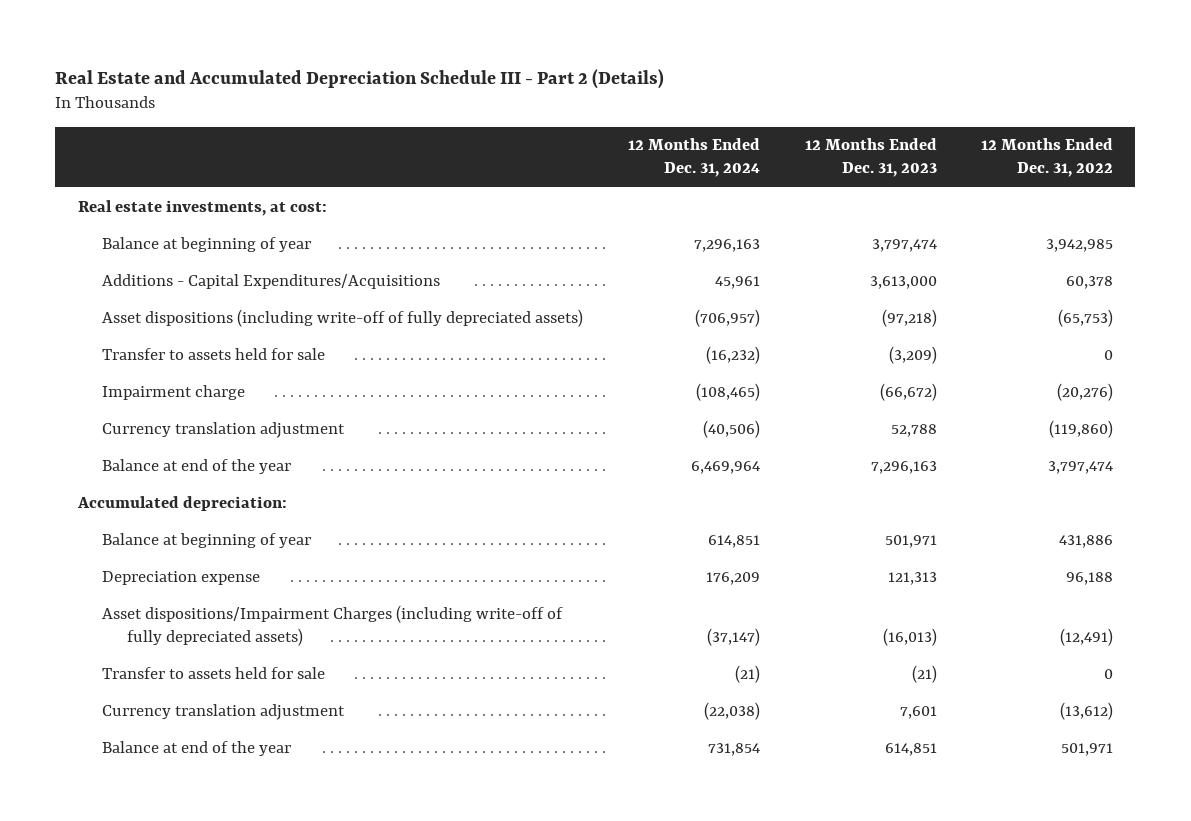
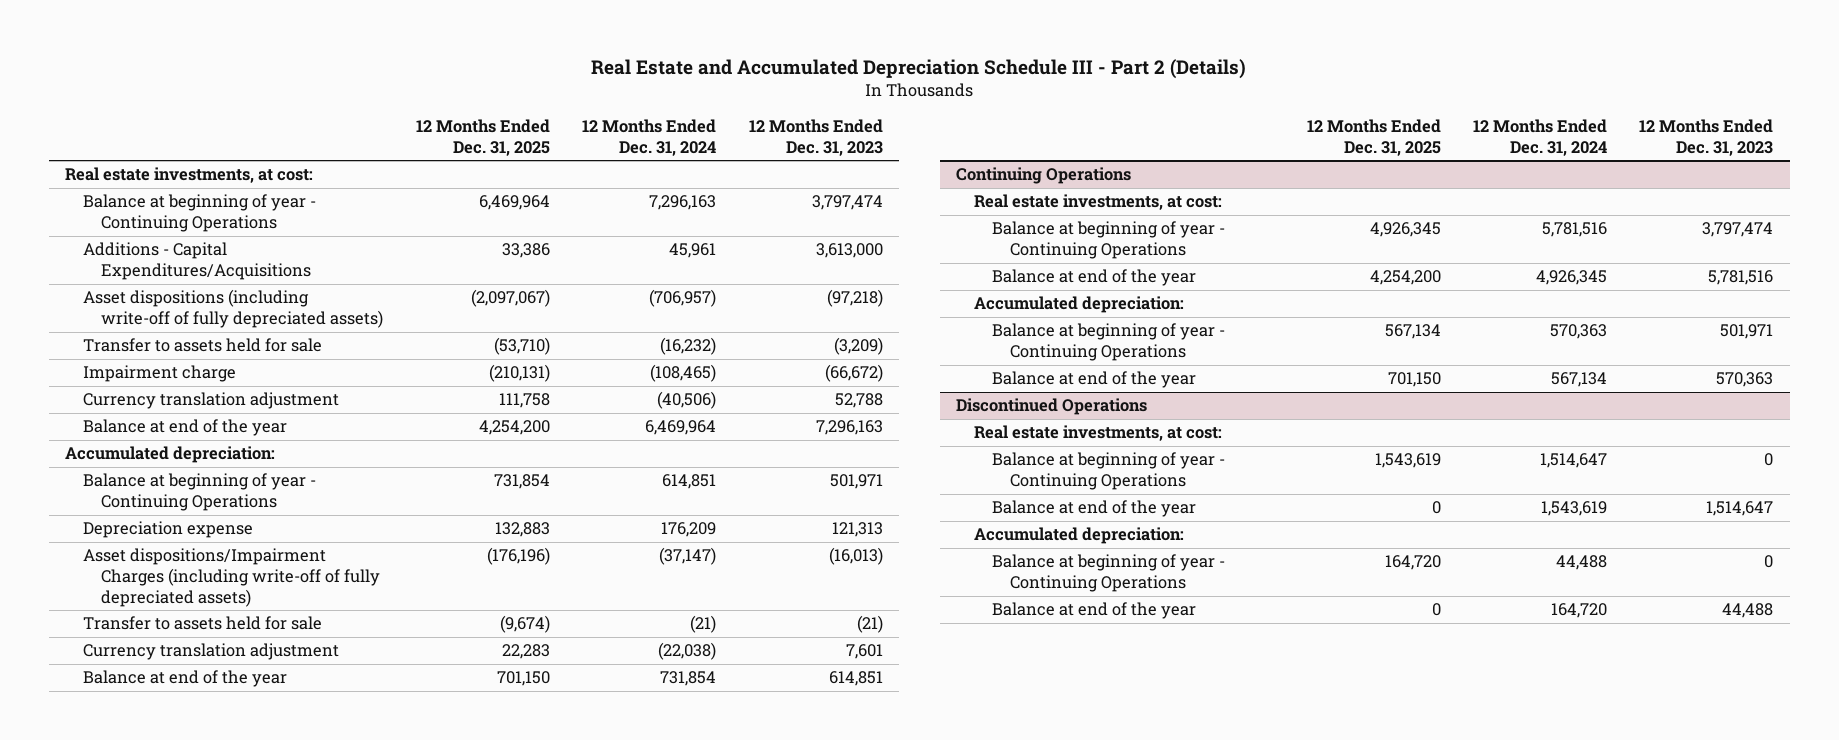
[981,138,1114,178] 12 Months Ended Dec. 31, 2022 -> none
none -> [415,118,550,156] 12 Months Ended Dec. 31, 2025
[102,236,312,252] Balance at beginning of year -> [83,194,317,233] Balance at beginning of year - Continuing Operations
[102,532,312,548] Balance at beginning of year -> [83,473,317,512] Balance at beginning of year - Continuing Operations
none -> [955,167,1131,185] Continuing Operations
none -> [973,194,1222,211] Real estate investments, at cost:
none -> [992,221,1226,260] Balance at beginning of year - Continuing Operations
none -> [992,269,1197,287] Balance at end of the year
none -> [973,296,1184,314] Accumulated depreciation:
none -> [992,323,1226,362] Balance at beginning of year - Continuing Operations
none -> [992,371,1197,389] Balance at end of the year
none -> [955,398,1147,416] Discontinued Operations
none -> [973,425,1222,442] Real estate investments, at cost:
none -> [992,452,1226,491] Balance at beginning of year - Continuing Operations
none -> [992,500,1197,518] Balance at end of the year
none -> [973,527,1184,545] Accumulated depreciation:
none -> [992,554,1226,593] Balance at beginning of year - Continuing Operations
none -> [992,602,1197,620] Balance at end of the year

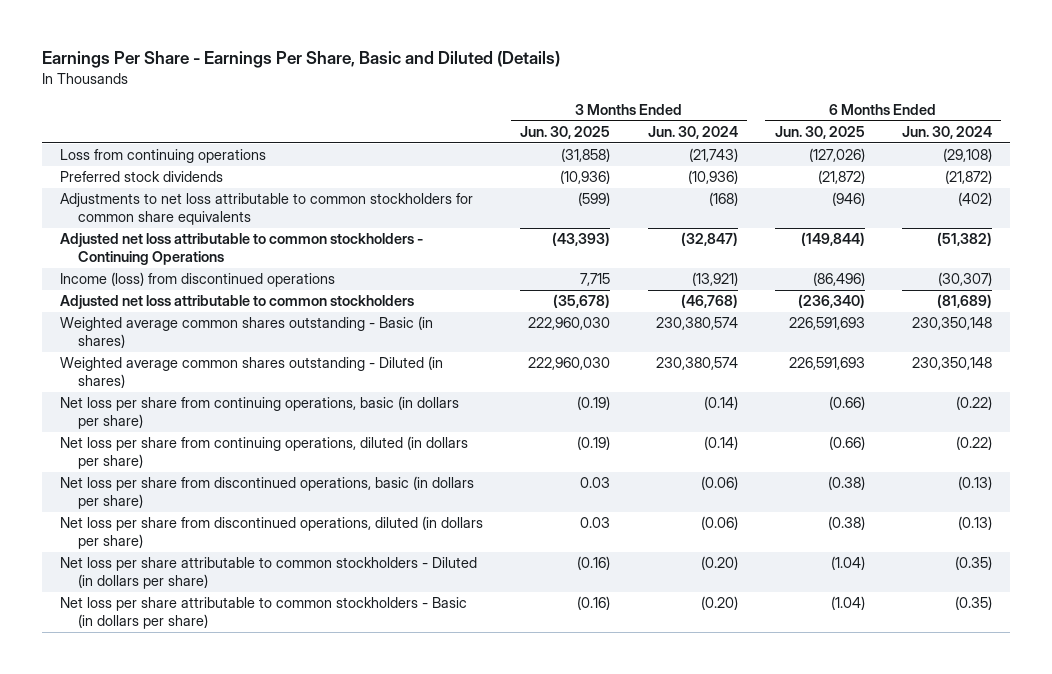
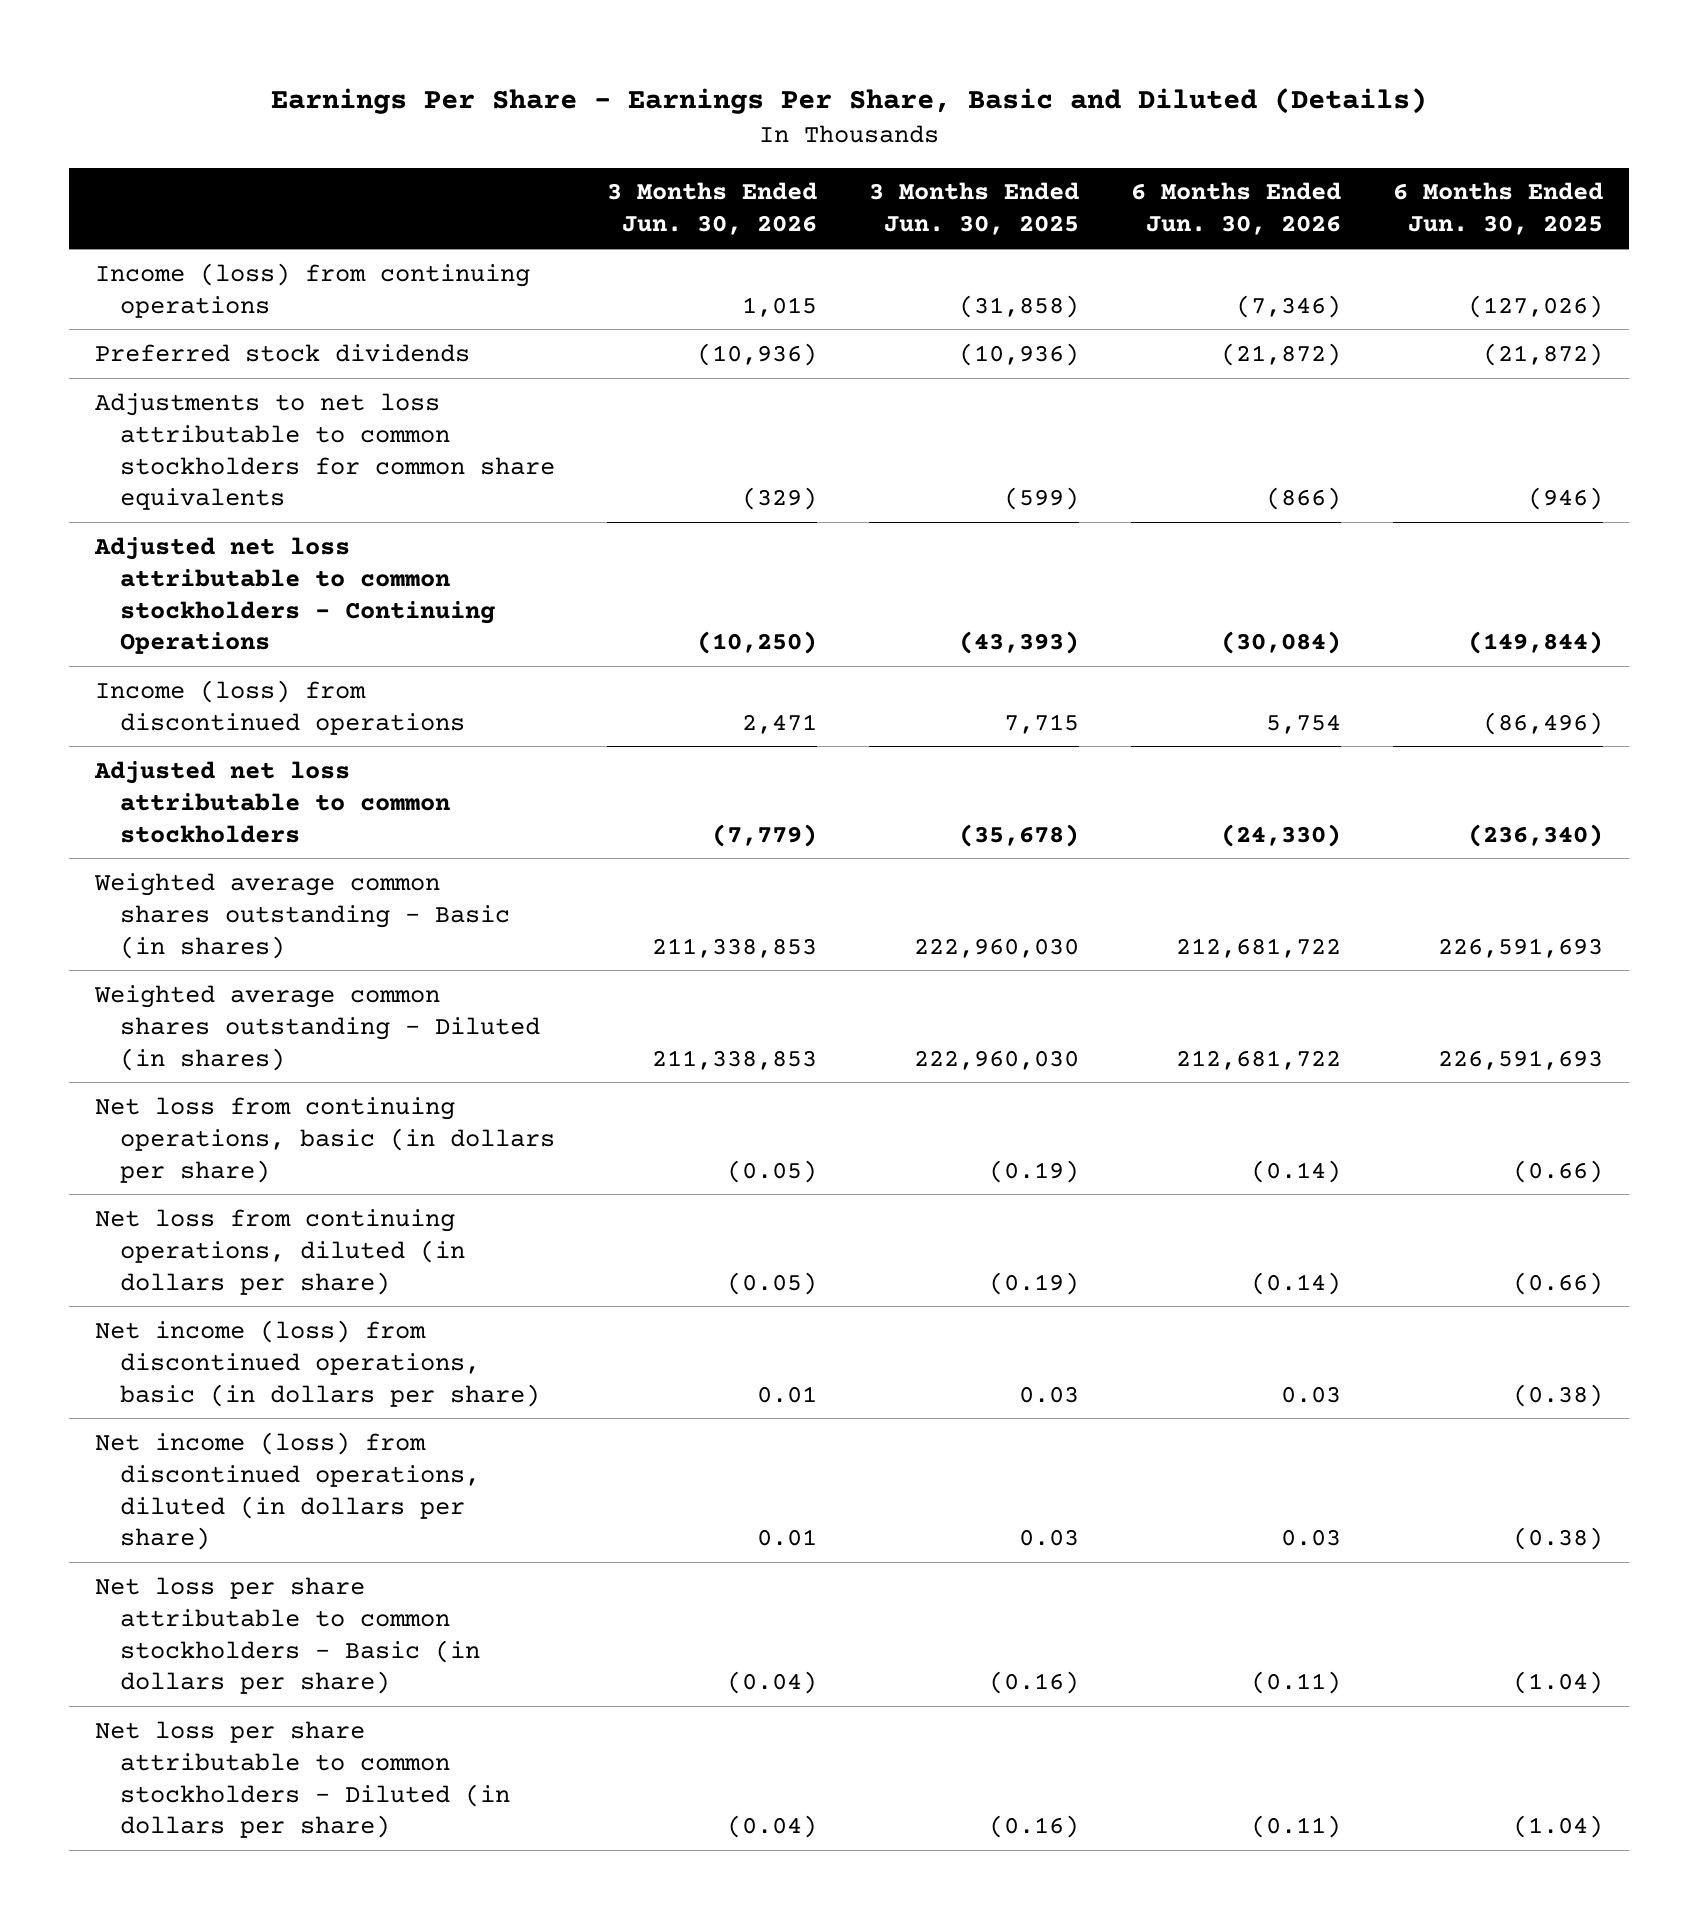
[647,126,738,140] Jun. 30, 2024 -> none
[901,126,992,140] Jun. 30, 2024 -> none
none -> [607,182,818,236] 3 Months Ended Jun. 30, 2026
none -> [1130,182,1341,236] 6 Months Ended Jun. 30, 2026
[60,149,267,164] Loss from continuing operations -> [94,262,530,318] Income (loss) from continuing operations
[60,396,460,430] Net loss per share from continuing operations, basic (in dollars per share) -> [94,1096,556,1183] Net loss from continuing operations, basic (in dollars per share)
[60,436,469,470] Net loss per share from continuing operations, diluted (in dollars per share) -> [94,1208,466,1295] Net loss from continuing operations, diluted (in dollars per share)
[60,476,475,510] Net loss per share from discontinued operations, basic (in dollars per share) -> [94,1319,541,1407] Net income (loss) from discontinued operations, basic (in dollars per share)
[60,516,484,550] Net loss per share from discontinued operations, diluted (in dollars per share) -> [94,1431,481,1551] Net income (loss) from discontinued operations, diluted (in dollars per share)
[60,557,478,590] Net loss per share attributable to common stockholders - Diluted (in dollars per share) -> [94,1720,511,1839] Net loss per share attributable to common stockholders - Diluted (in dollars per share)

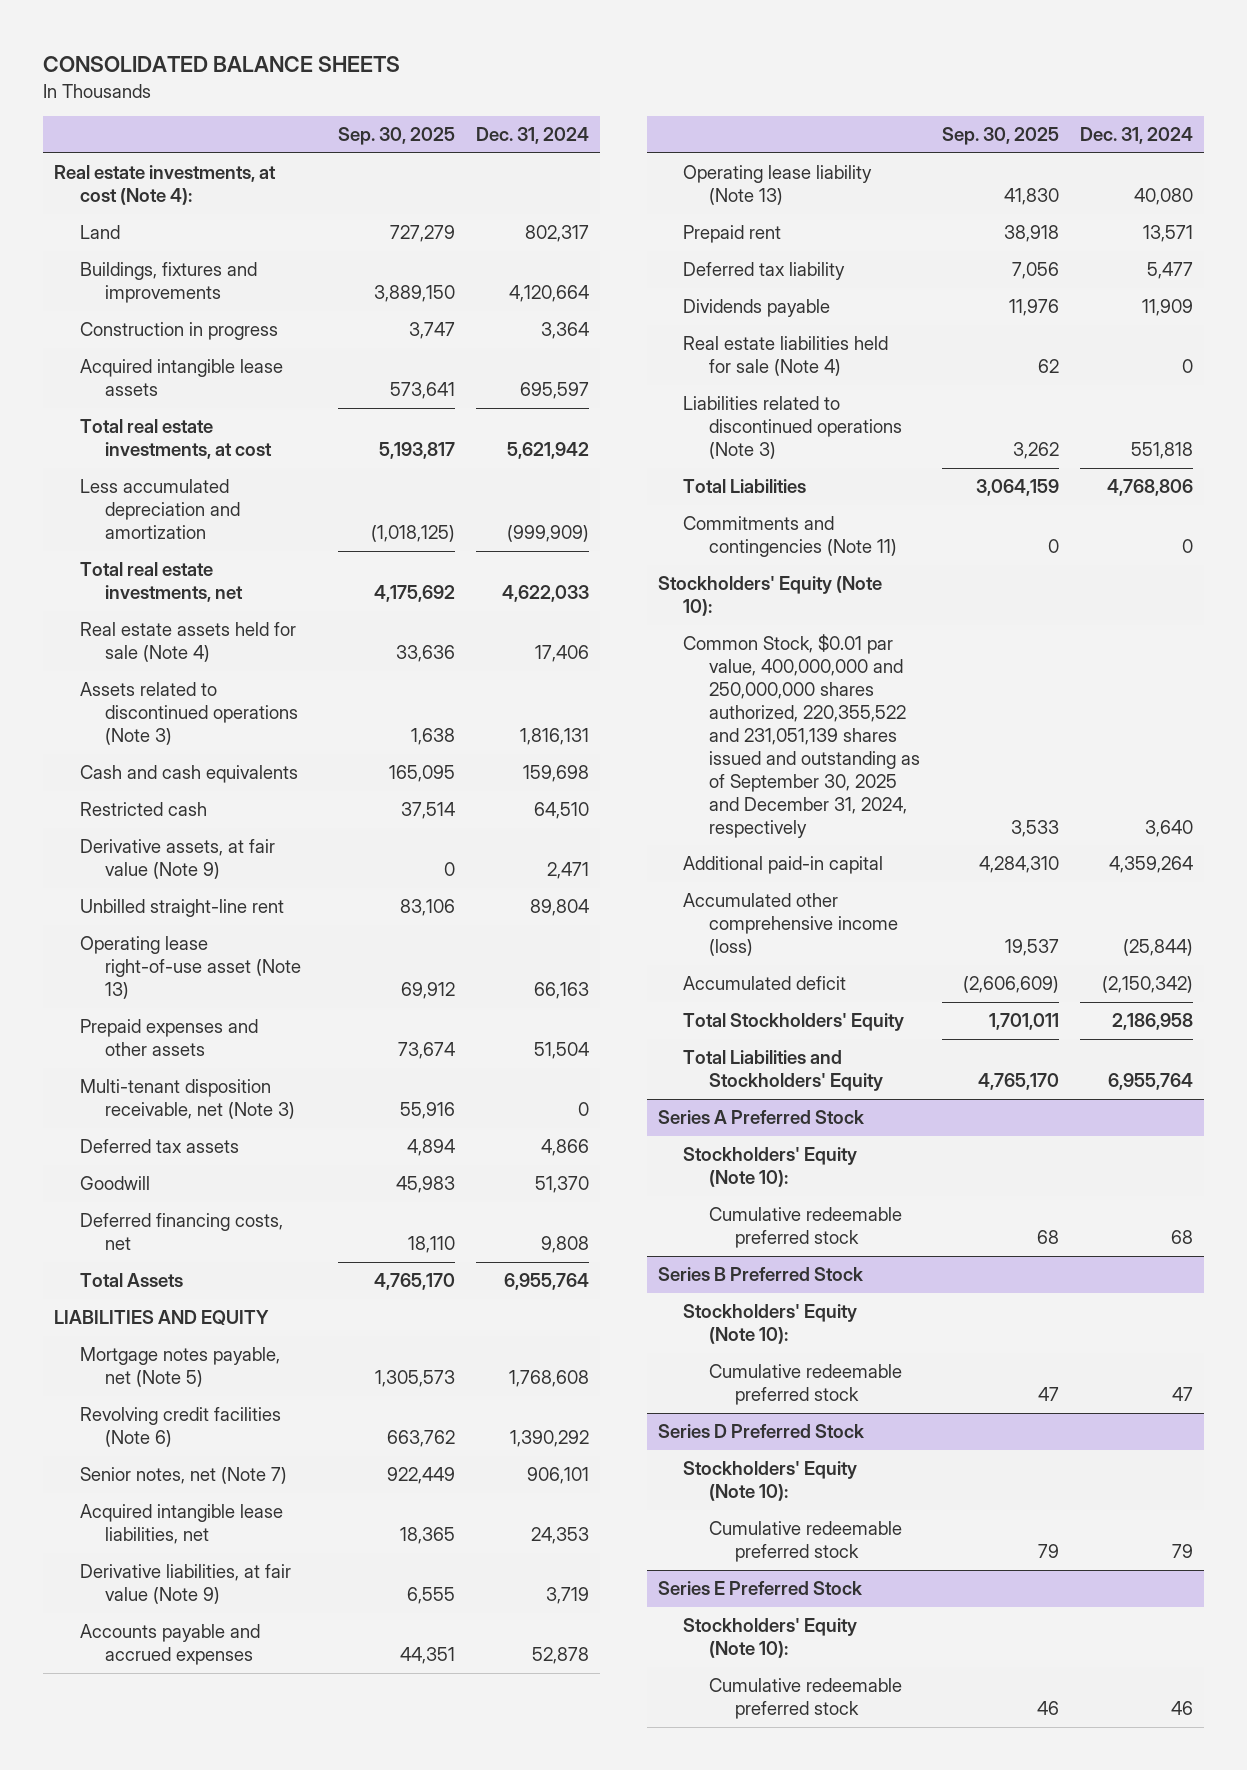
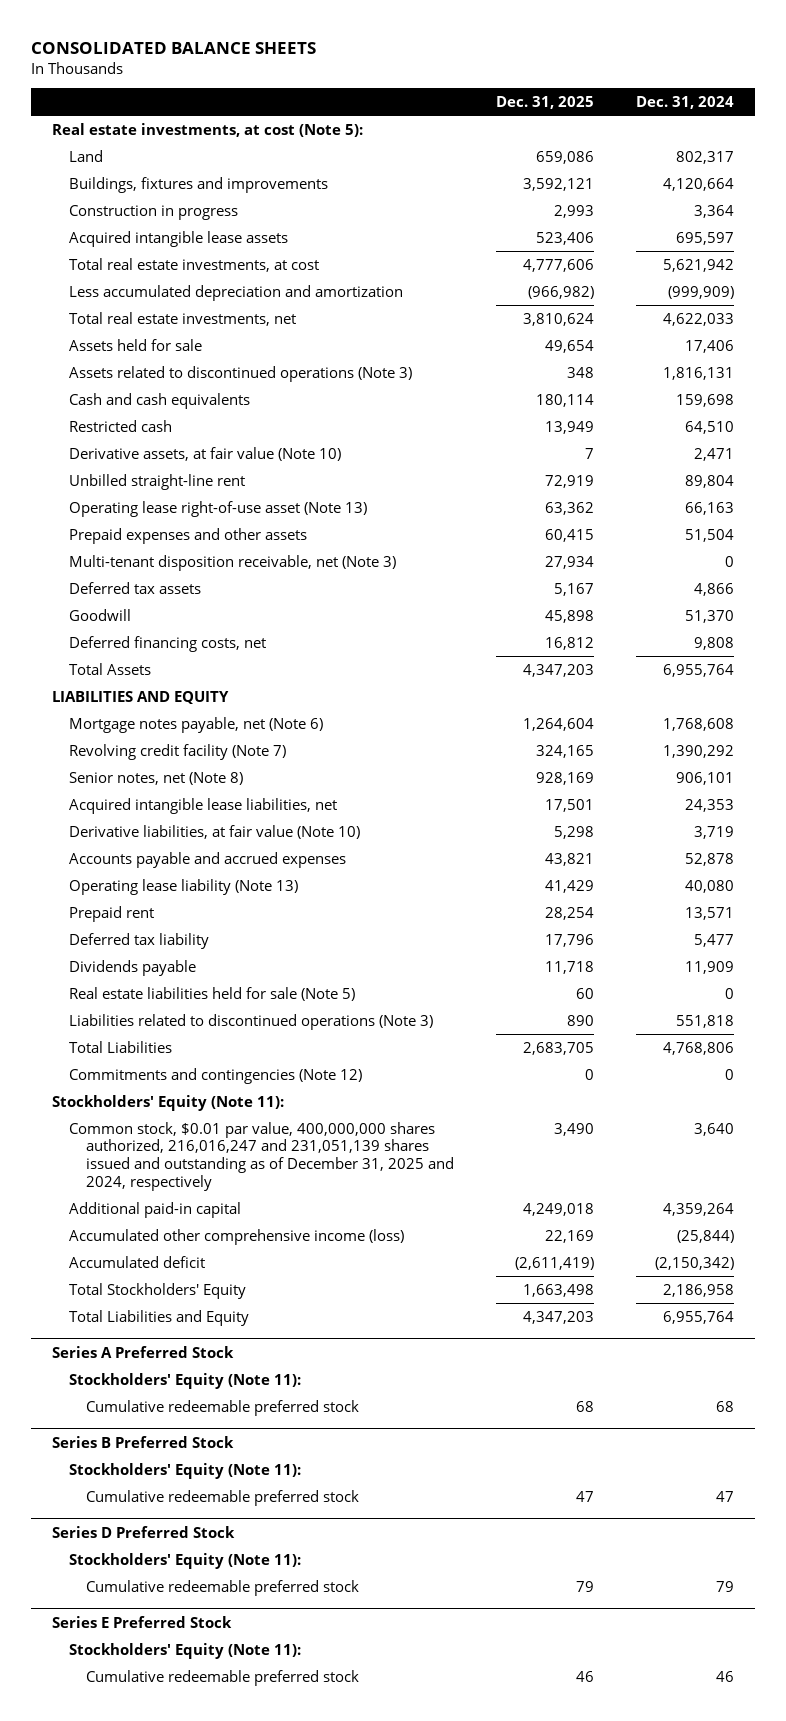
[337,127,455,146] Sep. 30, 2025 -> none
none -> [495,95,594,109] Dec. 31, 2025
[53,165,276,206] Real estate investments, at cost (Note 4): -> [52,122,364,137] Real estate investments, at cost (Note 5):
[79,622,296,663] Real estate assets held for sale (Note 4) -> [69,338,203,351] Assets held for sale
[79,839,275,880] Derivative assets, at fair value (Note 9) -> [69,446,342,461] Derivative assets, at fair value (Note 10)
[79,1347,280,1388] Mortgage notes payable, net (Note 5) -> [69,716,324,733] Mortgage notes payable, net (Note 6)
[79,1407,281,1448] Revolving credit facilities (Note 6) -> [69,743,287,760] Revolving credit facility (Note 7)
[79,1467,287,1485] Senior notes, net (Note 7) -> [69,771,244,785] Senior notes, net (Note 8)
[79,1564,291,1605] Derivative liabilities, at fair value (Note 9) -> [69,824,361,839] Derivative liabilities, at fair value (Note 10)
[683,336,889,377] Real estate liabilities held for sale (Note 4) -> [69,986,356,1001] Real estate liabilities held for sale (Note 5)
[683,516,898,558] Commitments and contingencies (Note 11) -> [69,1067,363,1084] Commitments and contingencies (Note 12)
[657,576,882,617] Stockholders' Equity (Note 10): -> [52,1094,285,1111] Stockholders' Equity (Note 11):
[683,634,921,838] Common Stock, $0.01 par value, 400,000,000 and 250,000,000 shares authorized, 220,355,522 and 231,051,139 shares issued and outstanding as of September 30, 2025 and December 31, 2024, respectively -> [69,1121,454,1192] Common stock, $0.01 par value, 400,000,000 shares authorized, 216,016,247 and 231,051,139 shares issued and outstanding as of December 31, 2025 and 2024, respectively
[683,1050,884,1092] Total Liabilities and Stockholders' Equity -> [69,1309,250,1326] Total Liabilities and Equity
[683,1147,858,1188] Stockholders' Equity (Note 10): -> [69,1372,302,1389] Stockholders' Equity (Note 11):
[683,1304,858,1345] Stockholders' Equity (Note 10): -> [69,1462,302,1479] Stockholders' Equity (Note 11):
[683,1461,858,1502] Stockholders' Equity (Note 10): -> [69,1552,302,1569] Stockholders' Equity (Note 11):
[683,1618,858,1659] Stockholders' Equity (Note 10): -> [69,1642,302,1659] Stockholders' Equity (Note 11):

